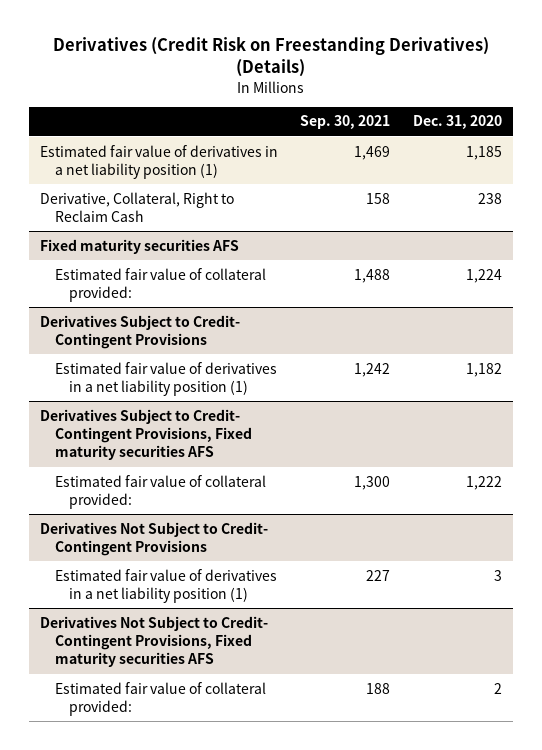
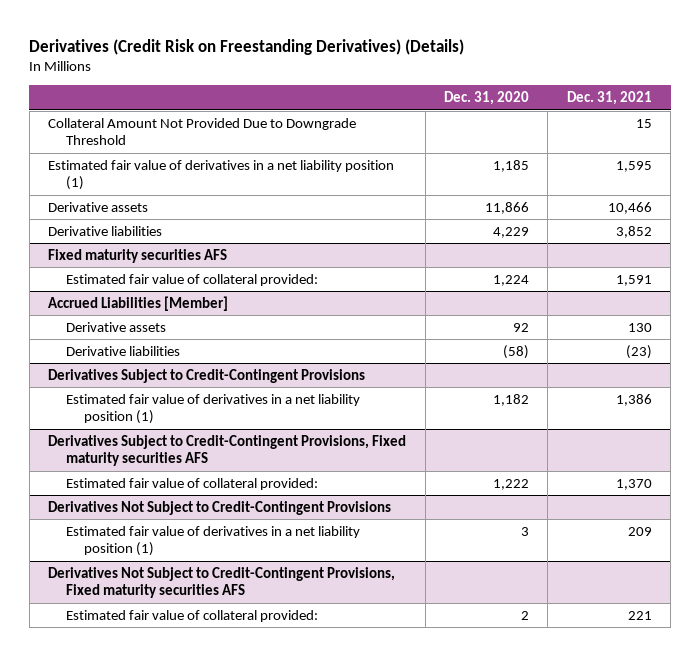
[300,115,391,130] Sep. 30, 2021 -> none
none -> [566,91,652,106] Dec. 31, 2021
none -> [48,117,357,146] Collateral Amount Not Provided Due to Downgrade Threshold
[40,191,235,222] Derivative, Collateral, Right to Reclaim Cash -> none
none -> [48,201,149,212] Derivative assets
none -> [48,225,163,236] Derivative liabilities
none -> [48,295,229,311] Accrued Liabilities [Member]
none -> [65,321,166,332] Derivative assets
none -> [65,345,180,356] Derivative liabilities
[40,314,241,349] Derivatives Subject to Credit- Contingent Provisions -> [48,368,366,383] Derivatives Subject to Credit-Contingent Provisions
[40,408,252,461] Derivatives Subject to Credit- Contingent Provisions, Fixed maturity securities AFS -> [48,434,407,467] Derivatives Subject to Credit-Contingent Provisions, Fixed maturity securities AFS
[40,521,269,556] Derivatives Not Subject to Credit- Contingent Provisions -> [48,500,392,515] Derivatives Not Subject to Credit-Contingent Provisions
[40,615,269,668] Derivatives Not Subject to Credit- Contingent Provisions, Fixed maturity securities AFS -> [48,566,396,599] Derivatives Not Subject to Credit-Contingent Provisions, Fixed maturity securities AFS

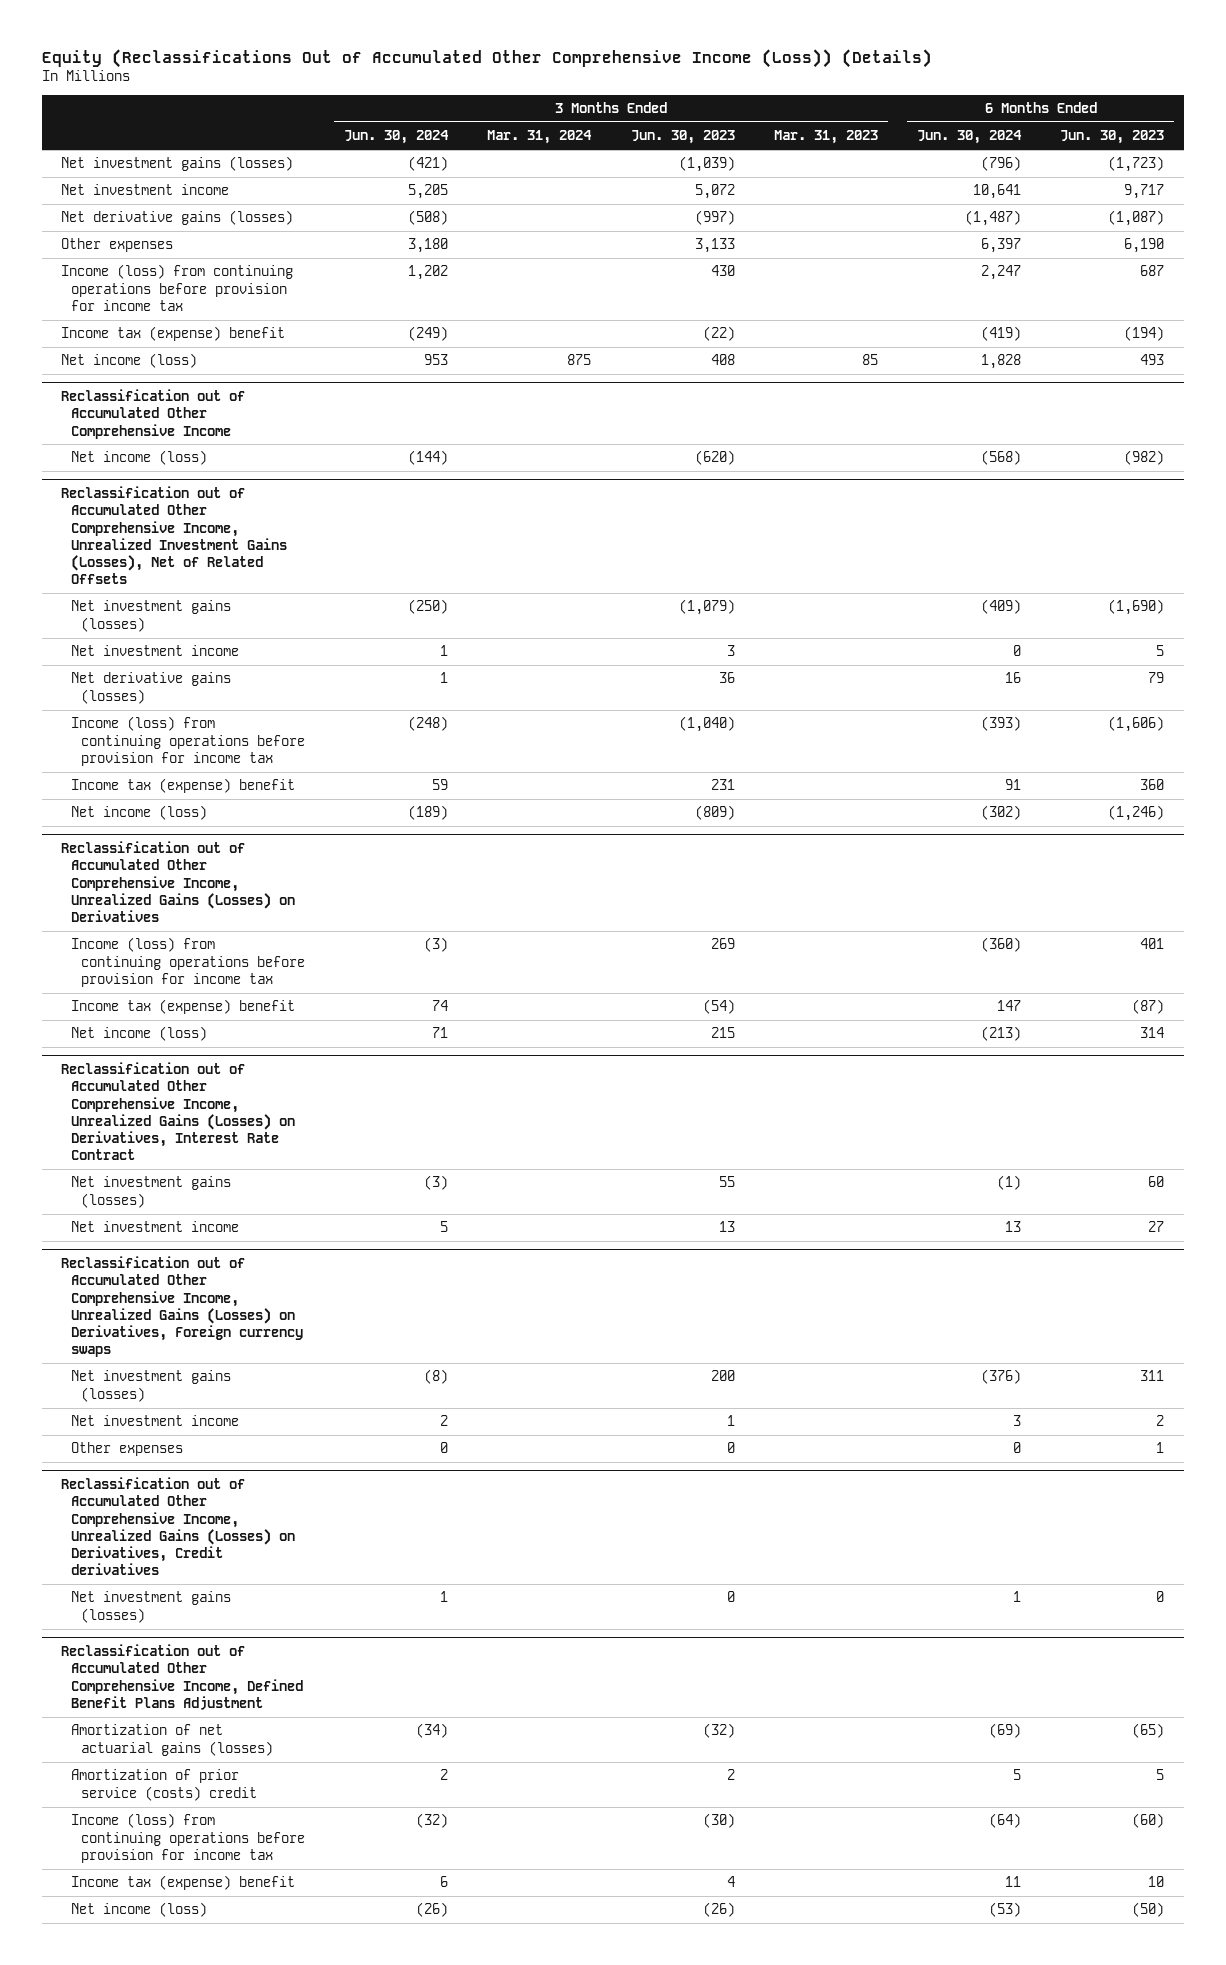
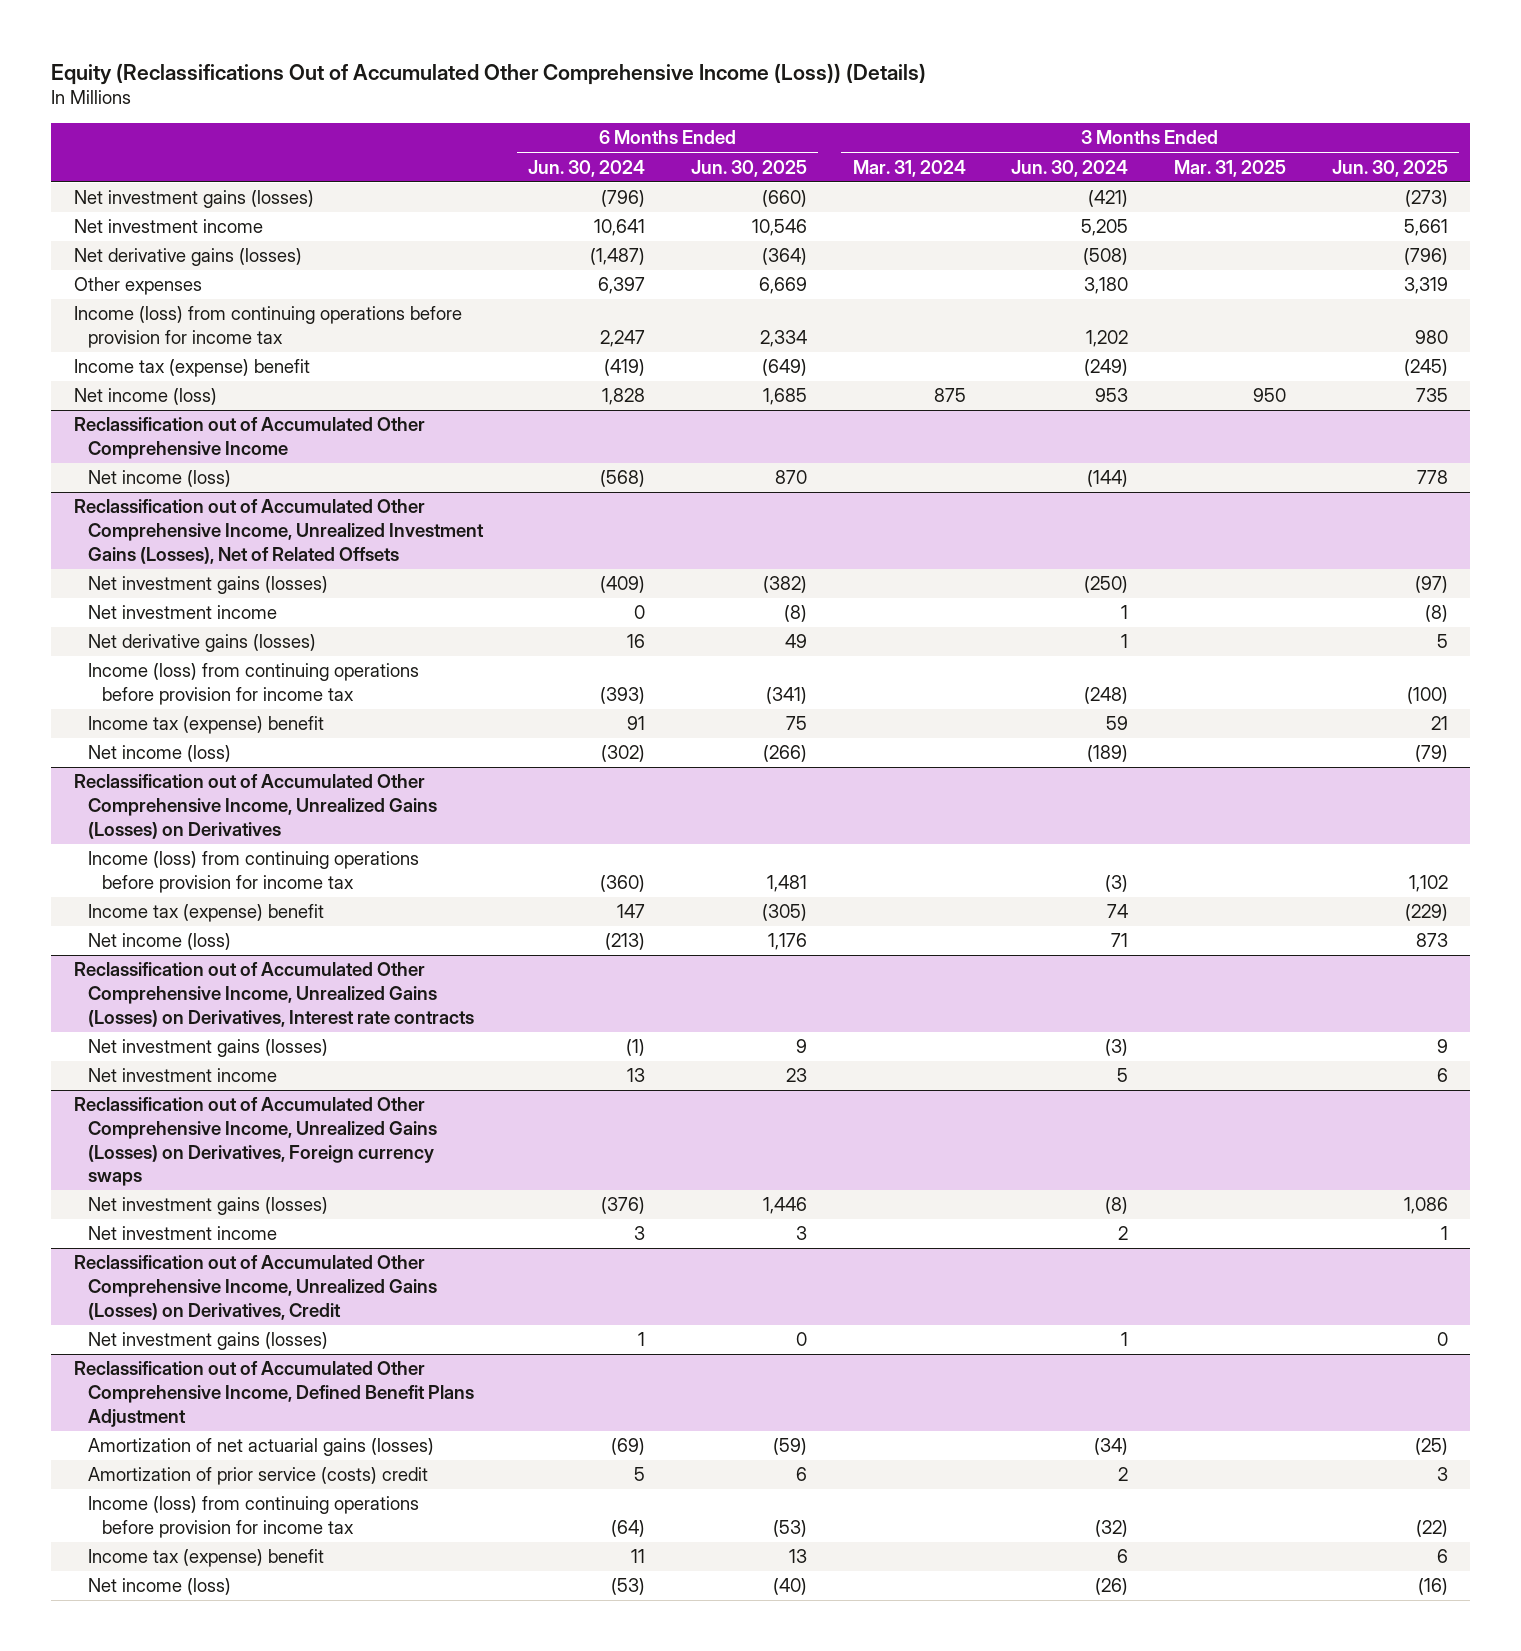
[630,130,735,145] Jun. 30, 2023 -> none
[773,130,878,145] Mar. 31, 2023 -> none
[1060,130,1165,145] Jun. 30, 2023 -> none
none -> [691,159,808,177] Jun. 30, 2025
none -> [1173,159,1286,177] Mar. 31, 2025
none -> [1331,159,1448,177] Jun. 30, 2025
[61,1061,296,1161] Reclassification out of Accumulated Other Comprehensive Income, Unrealized Gains (Losses) on Derivatives, Interest Rate Contract -> [73,962,474,1027] Reclassification out of Accumulated Other Comprehensive Income, Unrealized Gains (Losses) on Derivatives, Interest rate contracts
[71,1442,184,1457] Other expenses -> none
[61,1476,296,1576] Reclassification out of Accumulated Other Comprehensive Income, Unrealized Gains (Losses) on Derivatives, Credit derivatives -> [73,1255,437,1320] Reclassification out of Accumulated Other Comprehensive Income, Unrealized Gains (Losses) on Derivatives, Credit

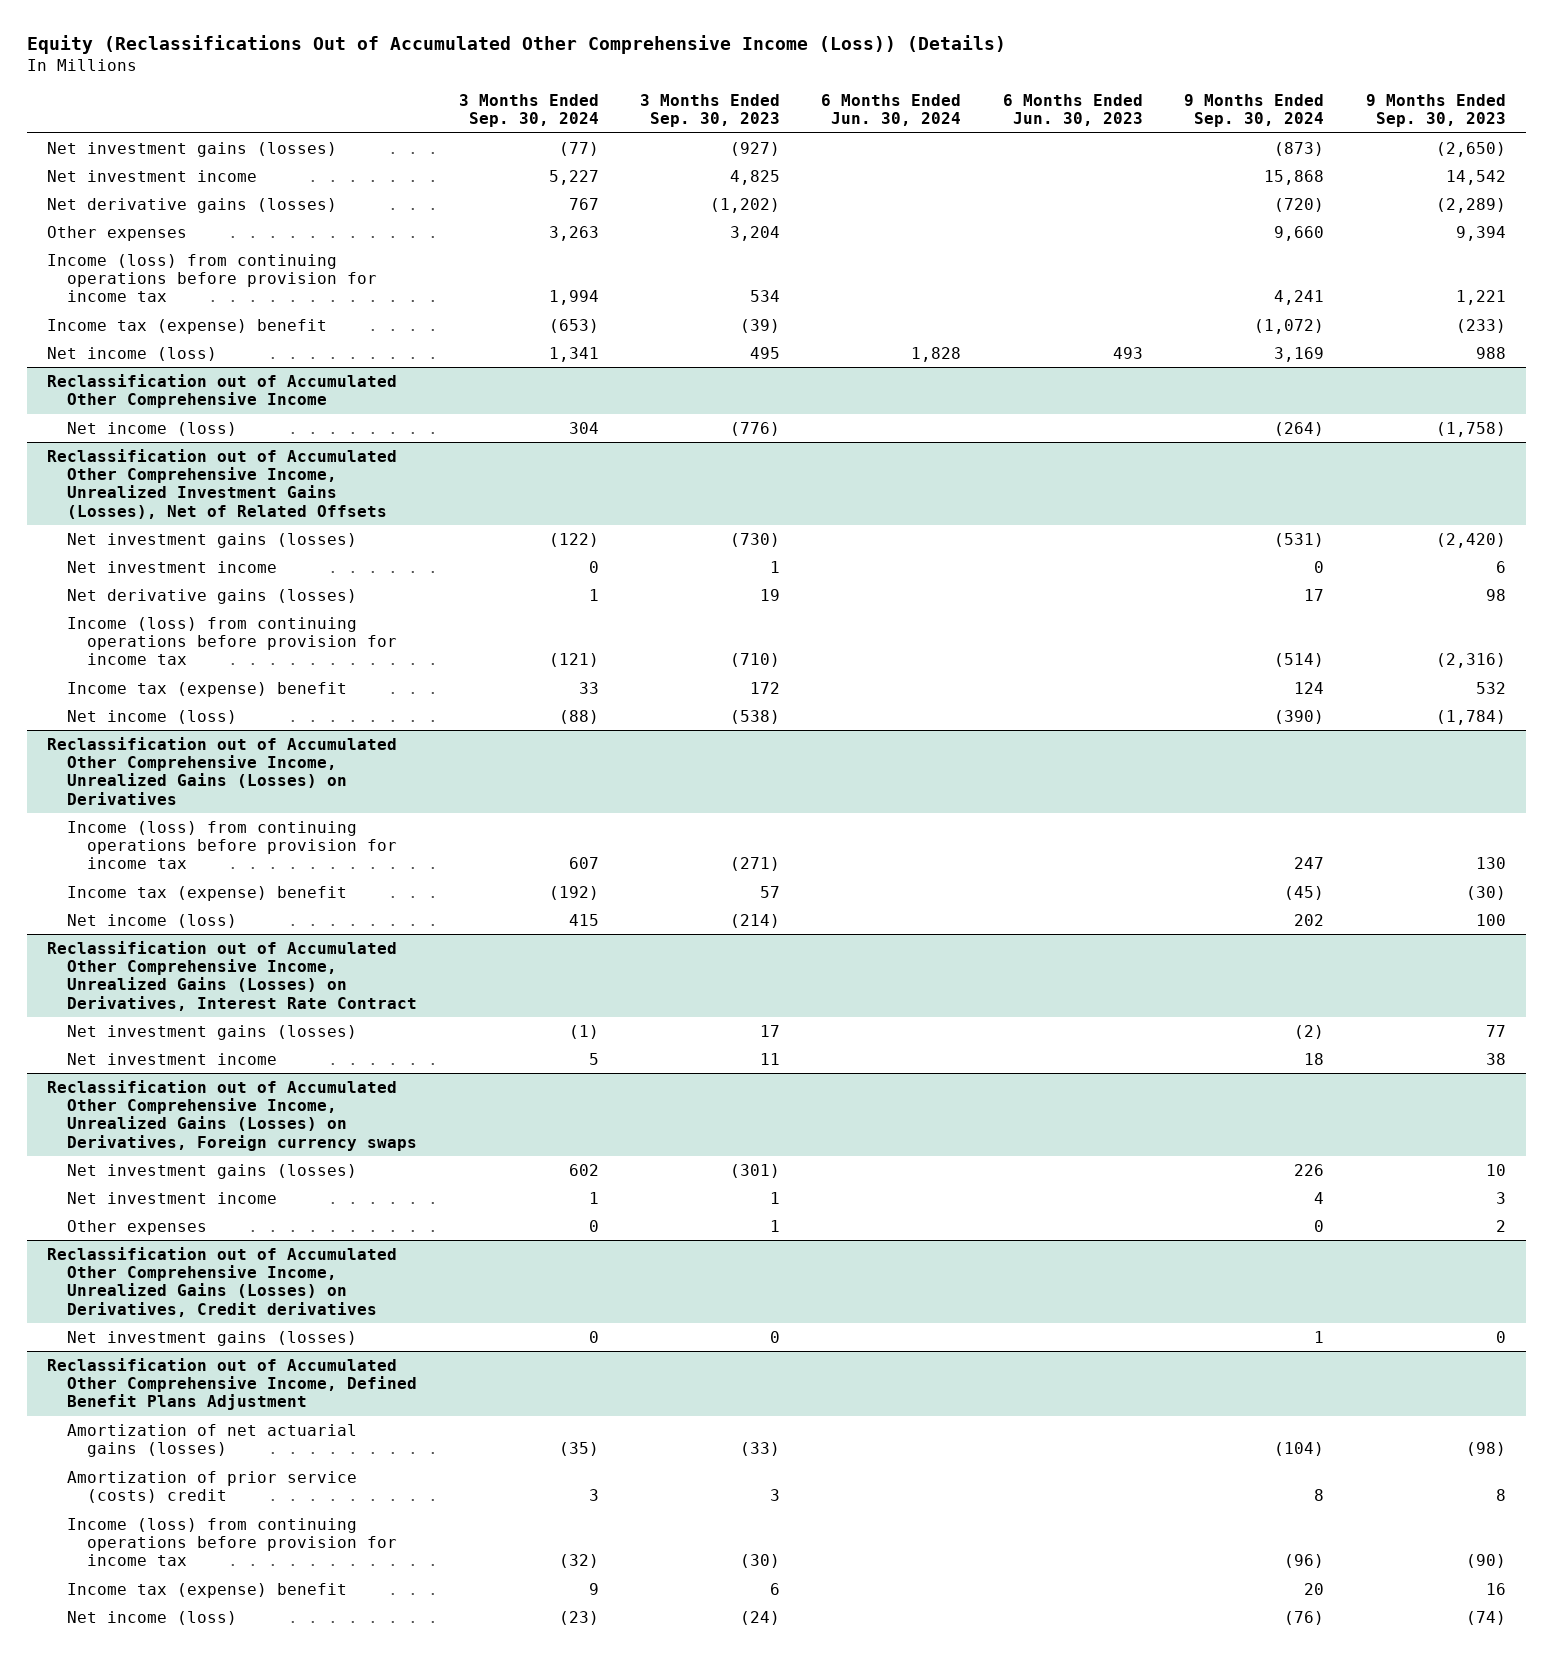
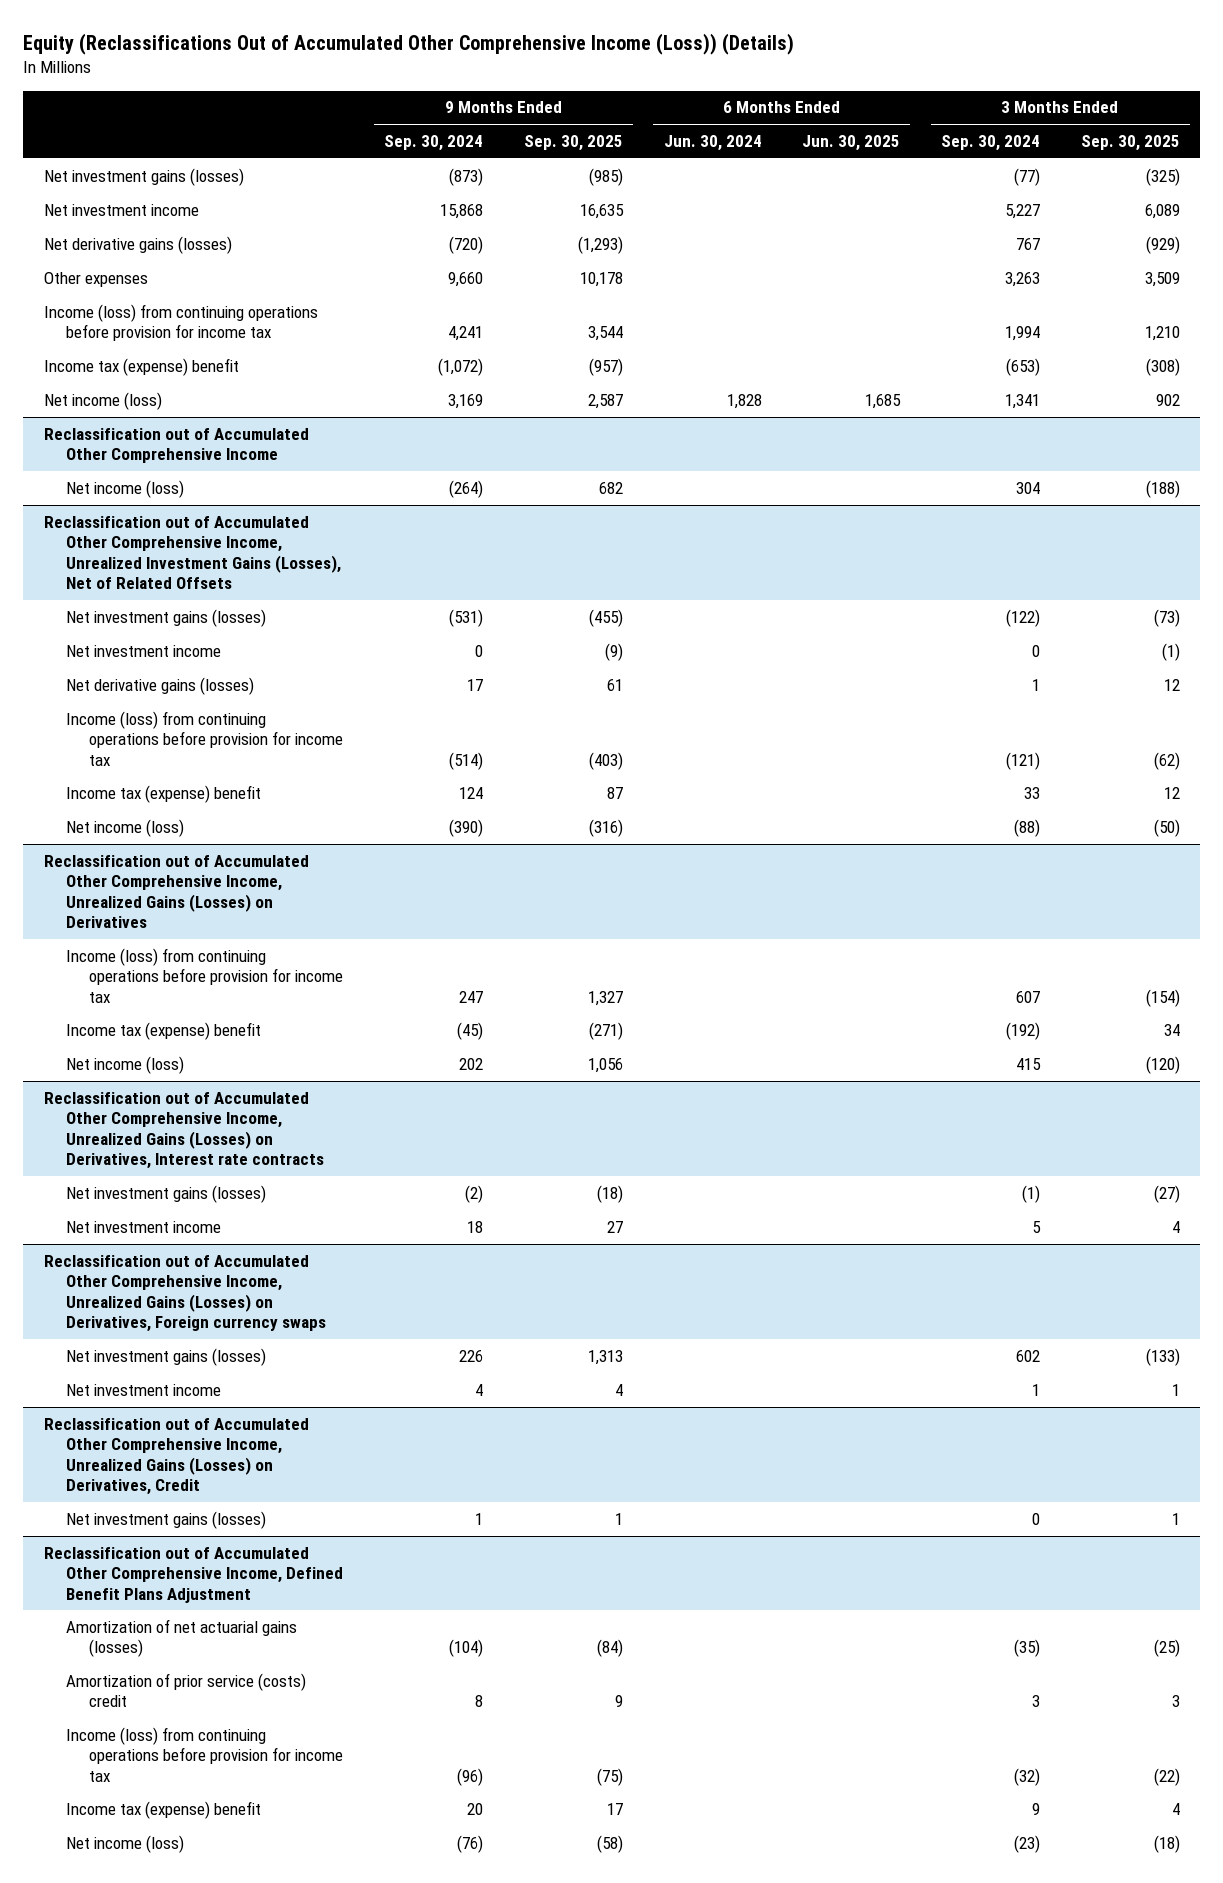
[640,94,781,128] 3 Months Ended Sep. 30, 2023 -> none
[1002,94,1143,127] 6 Months Ended Jun. 30, 2023 -> none
[1365,94,1506,128] 9 Months Ended Sep. 30, 2023 -> none
none -> [523,135,623,152] Sep. 30, 2025
none -> [802,135,901,152] Jun. 30, 2025
none -> [1080,135,1180,152] Sep. 30, 2025
[47,940,418,1011] Reclassification out of Accumulated Other Comprehensive Income, Unrealized Gains (Losses) on Derivatives, Interest Rate Contract -> [43,1091,325,1170] Reclassification out of Accumulated Other Comprehensive Income, Unrealized Gains (Losses) on Derivatives, Interest rate contracts
[67,1219,208,1235] Other expenses -> none
[47,1246,398,1317] Reclassification out of Accumulated Other Comprehensive Income, Unrealized Gains (Losses) on Derivatives, Credit derivatives -> [43,1417,309,1496] Reclassification out of Accumulated Other Comprehensive Income, Unrealized Gains (Losses) on Derivatives, Credit

